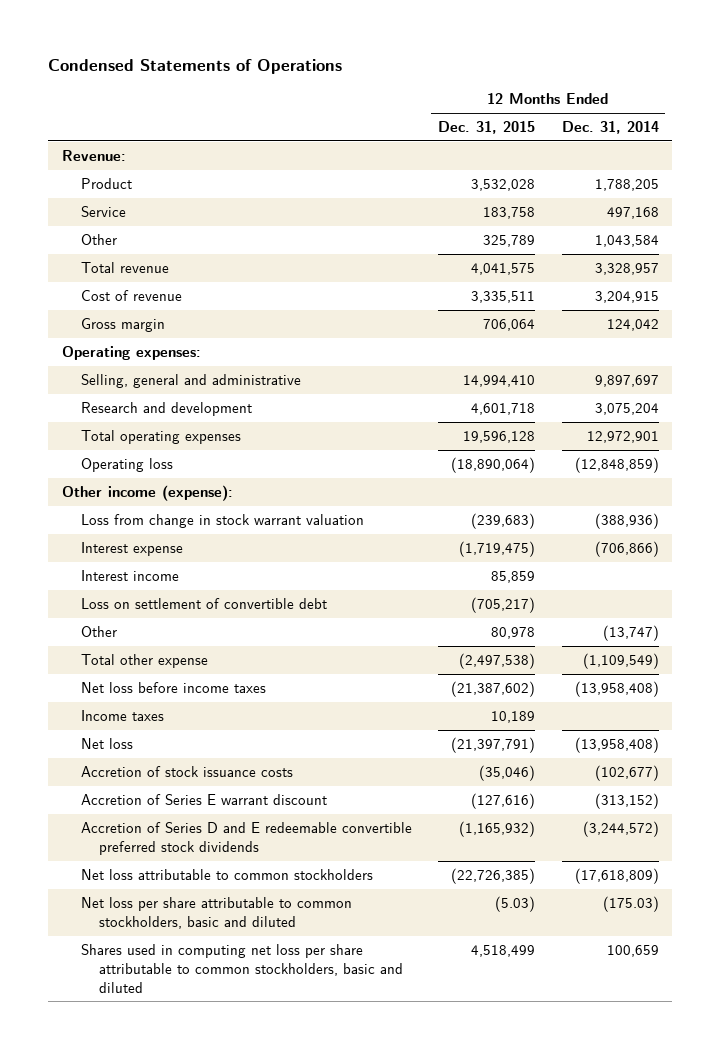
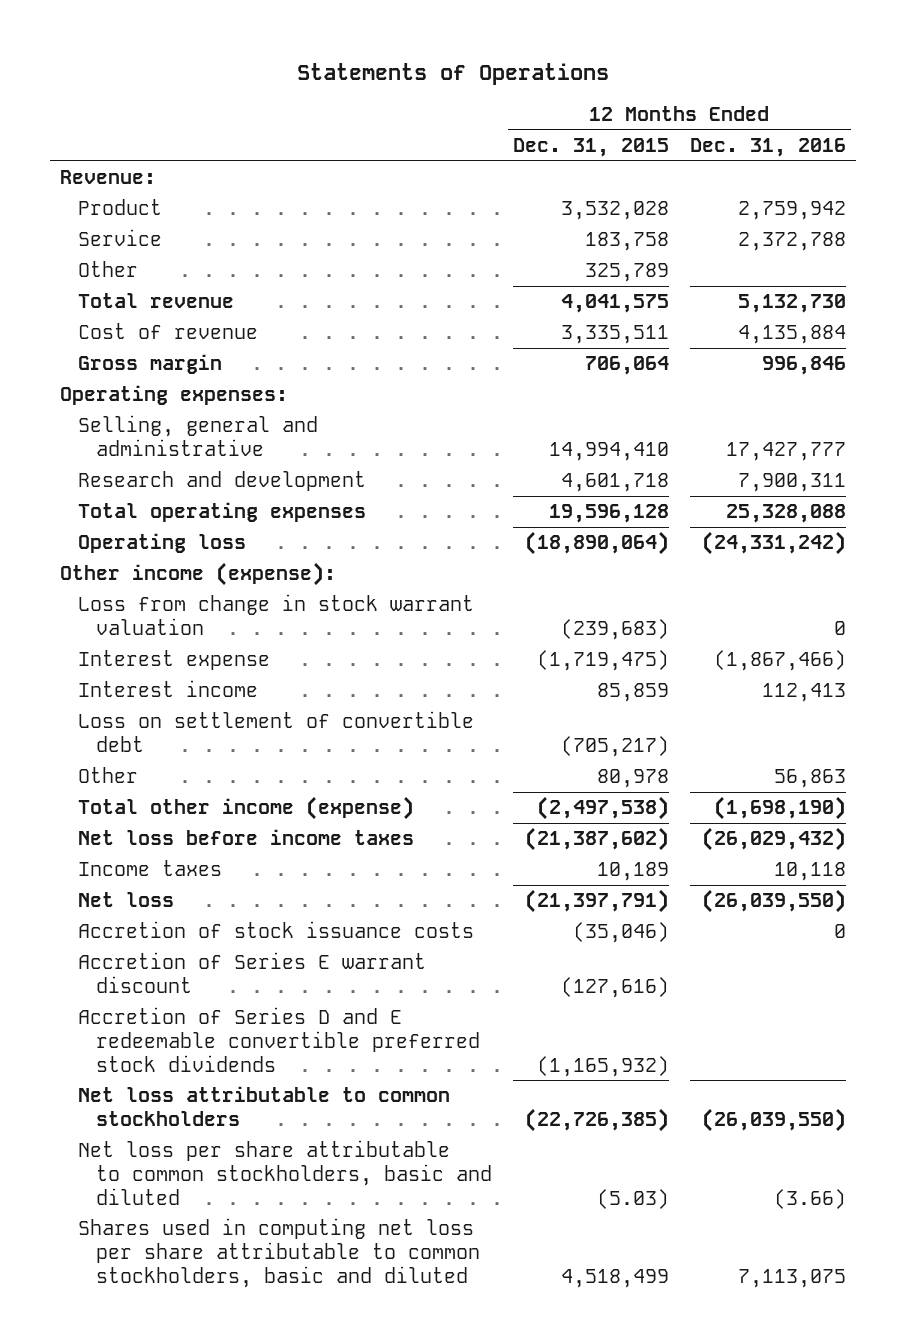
[48,58,343,74] Condensed Statements of Operations -> [296,62,609,85] Statements of Operations
[561,121,659,135] Dec. 31, 2014 -> none
none -> [689,138,846,158] Dec. 31, 2016
[80,653,208,668] Total other expense -> [78,796,415,821] Total other income (expense)

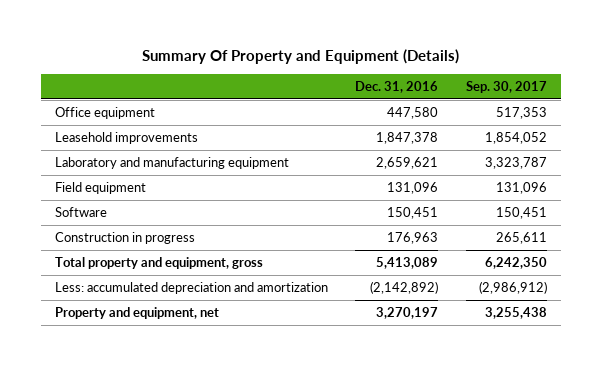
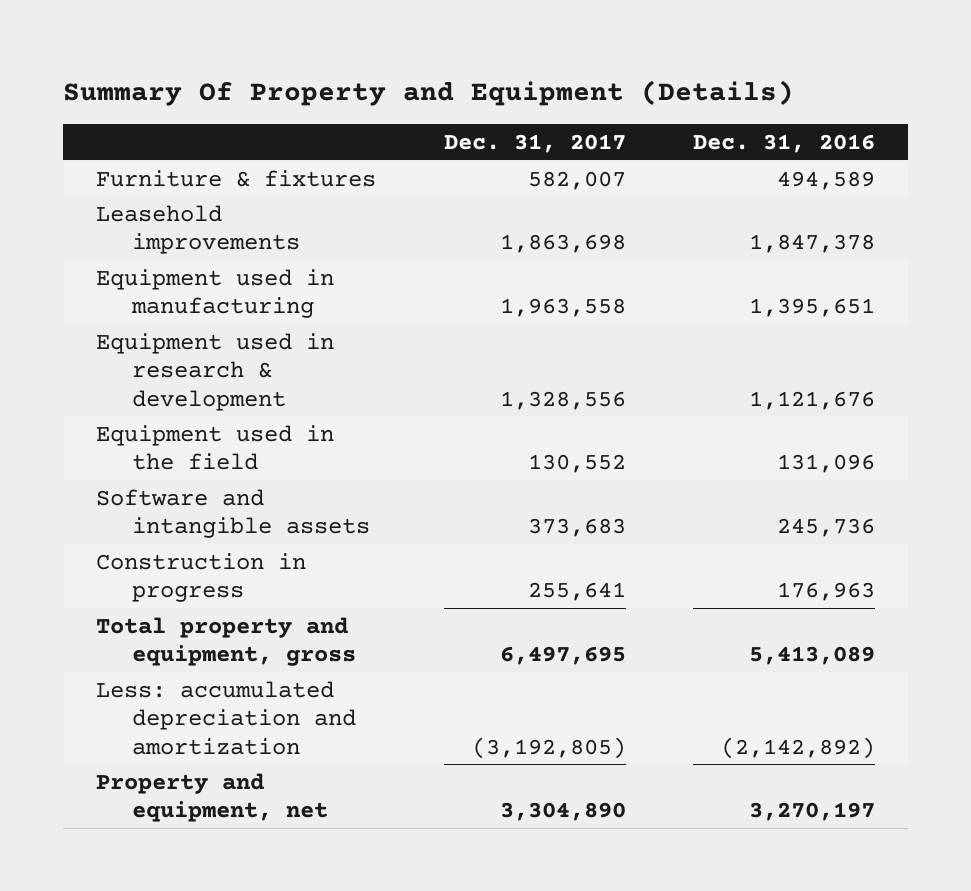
[466,80,548,93] Sep. 30, 2017 -> none
none -> [443,133,626,153] Dec. 31, 2017
[54,107,155,120] Office equipment -> none
none -> [96,169,377,187] Furniture & fixtures
[54,157,289,170] Laboratory and manufacturing equipment -> [96,268,335,319] Equipment used in manufacturing
[376,157,439,170] 2,659,621 -> [748,298,875,318] 1,395,651
none -> [96,332,335,411] Equipment used in research & development
[54,182,146,195] Field equipment -> [96,424,335,471] Equipment used in the field
[54,207,107,218] Software -> [96,488,370,539] Software and intangible assets
[387,207,439,220] 150,451 -> [776,518,875,538] 245,736

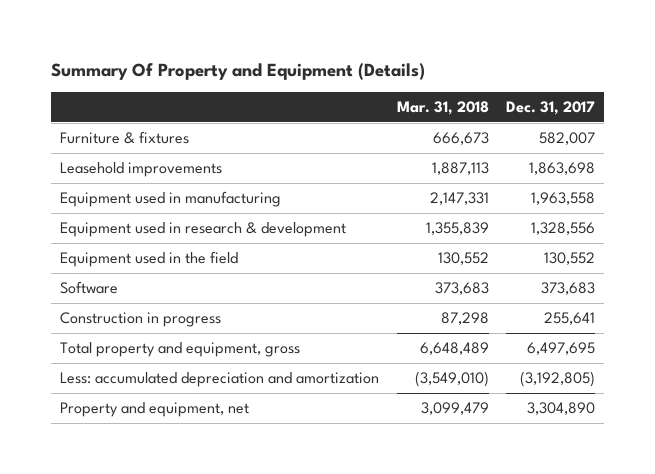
[692,133,875,153] Dec. 31, 2016 -> none
none -> [396,101,489,116] Mar. 31, 2018
[96,488,370,539] Software and intangible assets -> [60,281,119,295] Software

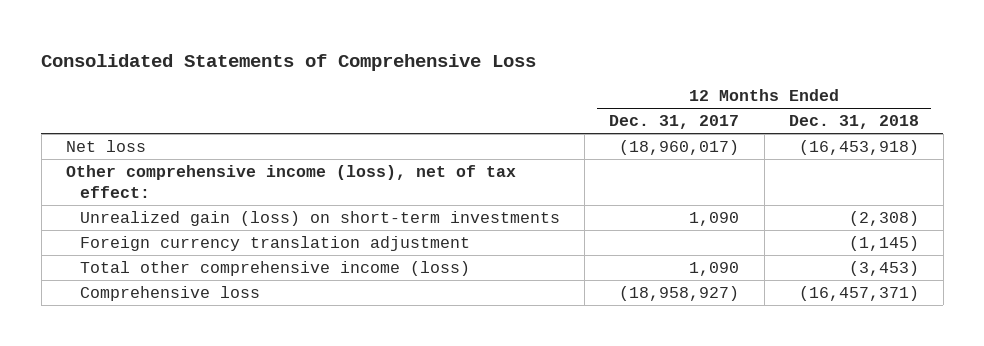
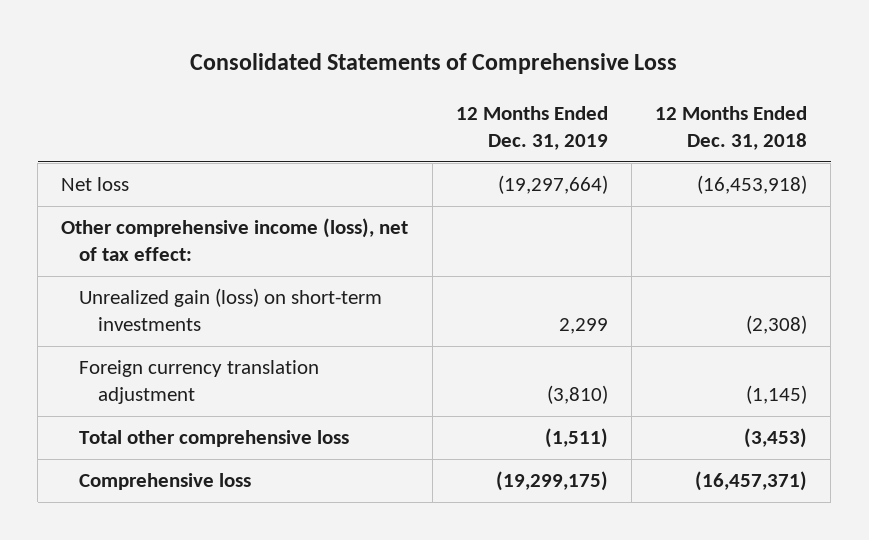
[609,114,740,129] Dec. 31, 2017 -> none
none -> [455,105,608,150] 12 Months Ended Dec. 31, 2019
[80,260,471,276] Total other comprehensive income (loss) -> [79,430,350,448] Total other comprehensive loss

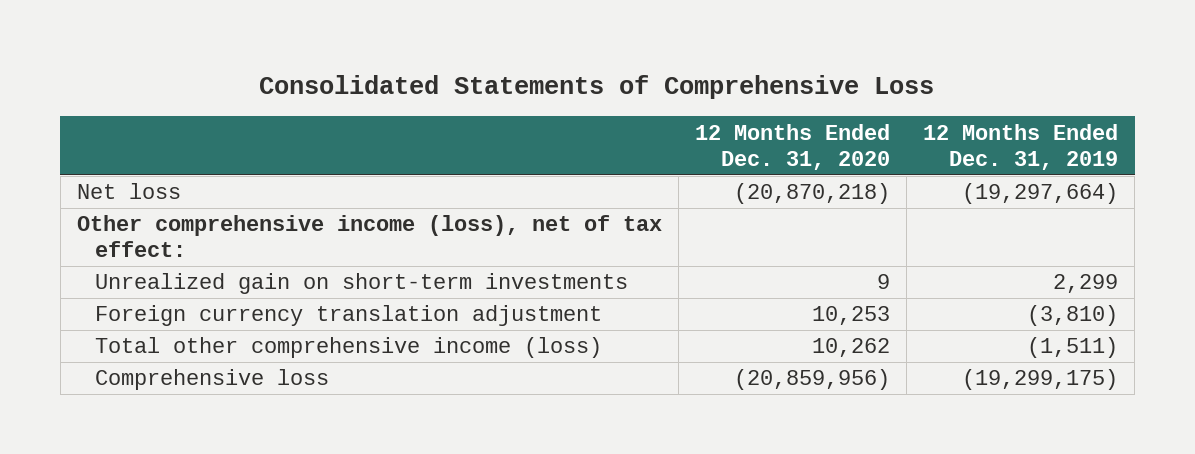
[655,105,808,150] 12 Months Ended Dec. 31, 2018 -> none
none -> [694,123,890,170] 12 Months Ended Dec. 31, 2020
[79,288,383,332] Unrealized gain (loss) on short-term investments -> [95,273,629,295] Unrealized gain on short-term investments
[79,430,350,448] Total other comprehensive loss -> [95,337,603,359] Total other comprehensive income (loss)

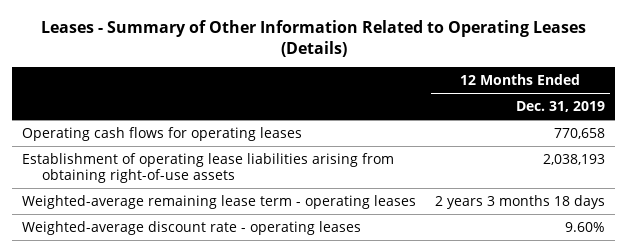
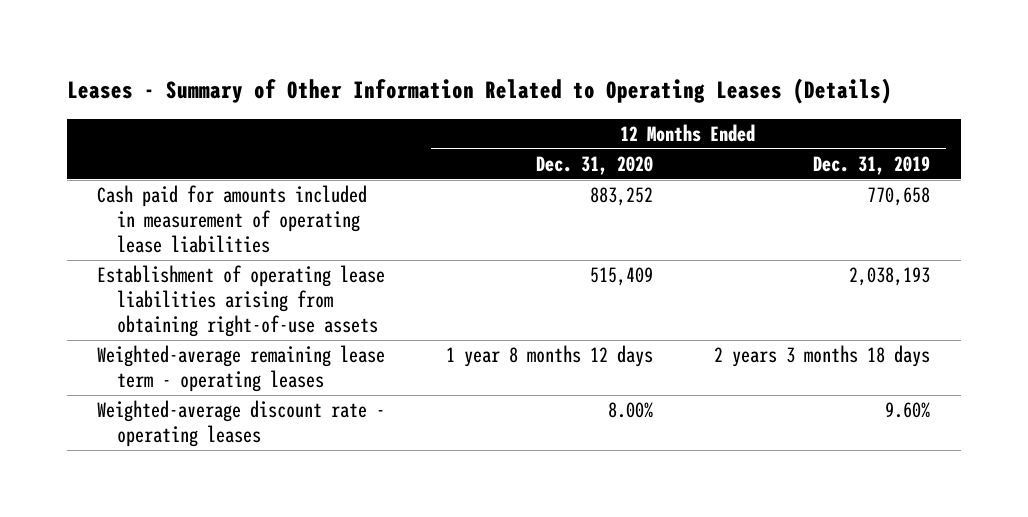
none -> [536,156,654,176] Dec. 31, 2020
[21,126,302,141] Operating cash flows for operating leases -> [97,185,368,254] Cash paid for amounts included in measurement of operating lease liabilities

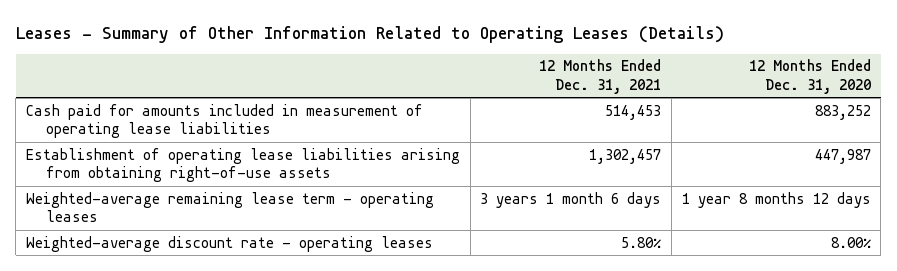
[813,156,931,176] Dec. 31, 2019 -> none
none -> [539,59,662,94] 12 Months Ended Dec. 31, 2021
[590,267,654,287] 515,409 -> [814,148,871,164] 447,987

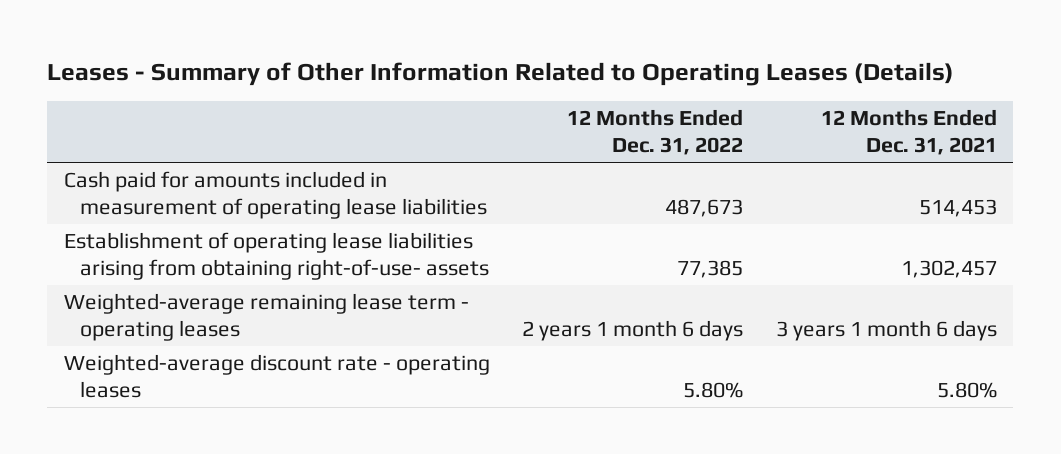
[748,59,871,94] 12 Months Ended Dec. 31, 2020 -> none
none -> [567,109,744,156] 12 Months Ended Dec. 31, 2022
[26,147,461,183] Establishment of operating lease liabilities arising from obtaining right-of-use assets -> [63,231,490,280] Establishment of operating lease liabilities arising from obtaining right-of-use- assets

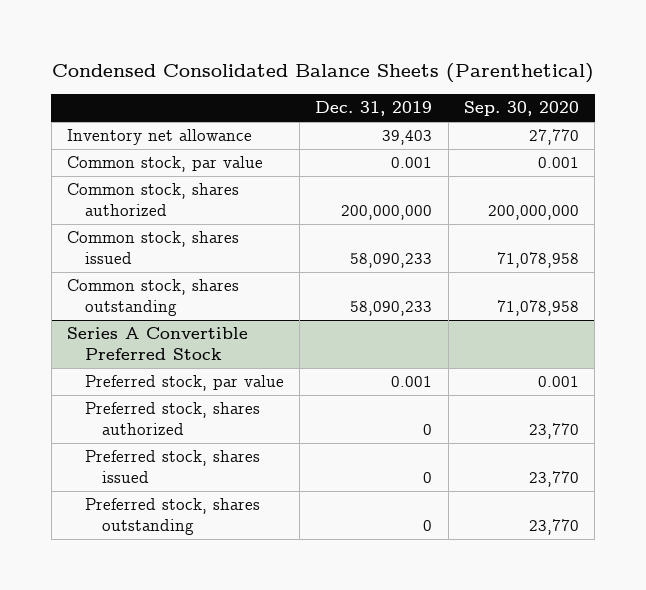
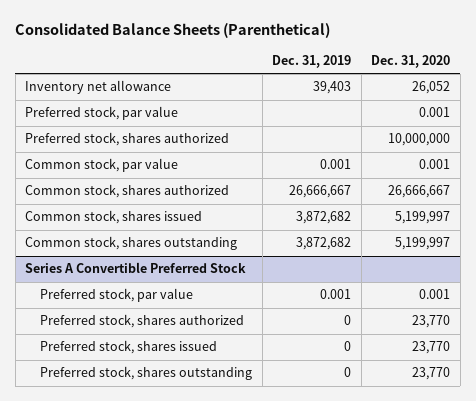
[52,63,595,84] Condensed Consolidated Balance Sheets (Parenthetical) -> [15,22,331,38] Consolidated Balance Sheets (Parenthetical)
[464,101,580,117] Sep. 30, 2020 -> none
none -> [371,54,451,68] Dec. 31, 2020
none -> [25,106,179,121] Preferred stock, par value
none -> [25,132,230,147] Preferred stock, shares authorized
[341,204,433,220] 200,000,000 -> [289,185,352,199] 26,666,667
[350,252,433,268] 58,090,233 -> [296,211,352,225] 3,872,682
[350,300,433,316] 58,090,233 -> [296,237,352,251] 3,872,682

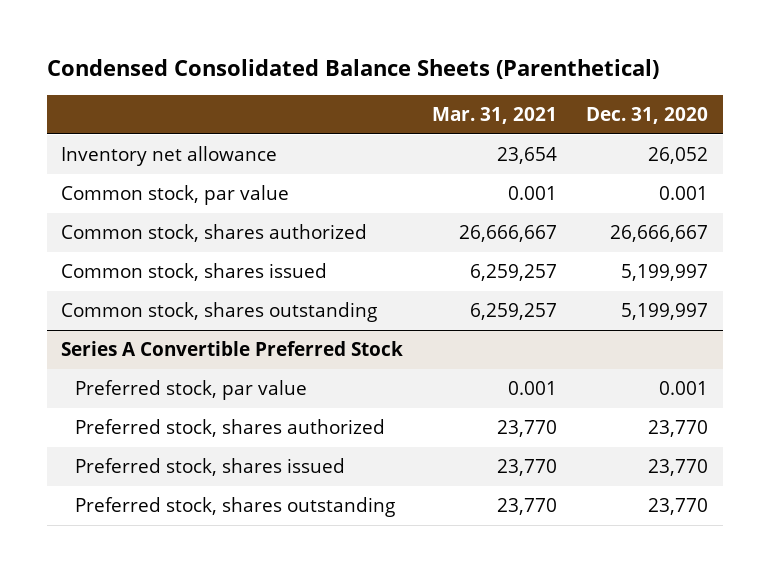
[15,22,331,38] Consolidated Balance Sheets (Parenthetical) -> [46,59,659,80] Condensed Consolidated Balance Sheets (Parenthetical)
[272,54,352,68] Dec. 31, 2019 -> none
none -> [432,107,558,125] Mar. 31, 2021
[25,106,179,121] Preferred stock, par value -> none
[25,132,230,147] Preferred stock, shares authorized -> none

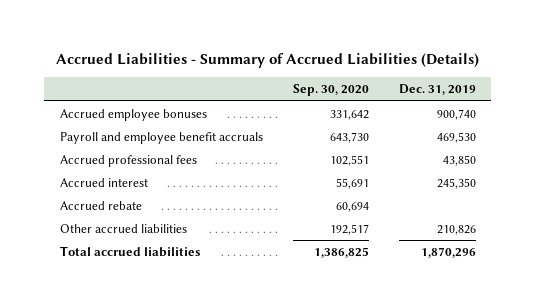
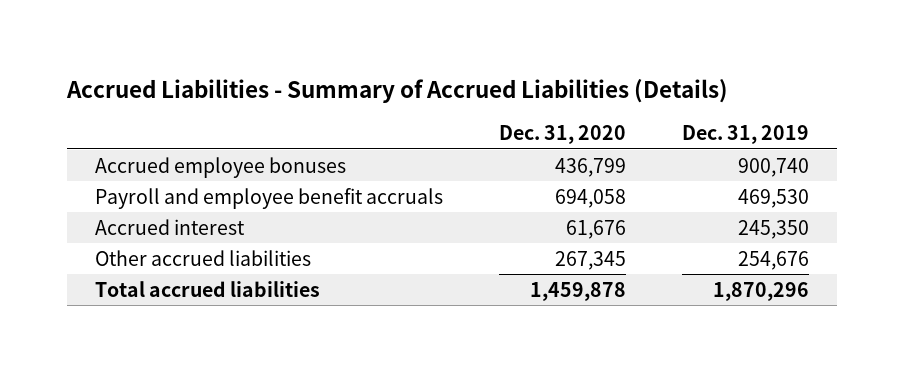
[292,84,369,97] Sep. 30, 2020 -> none
none -> [499,125,627,145] Dec. 31, 2020
[59,154,197,167] Accrued professional fees -> none
[59,200,142,210] Accrued rebate -> none
[436,224,476,235] 210,826 -> [738,250,810,270] 254,676

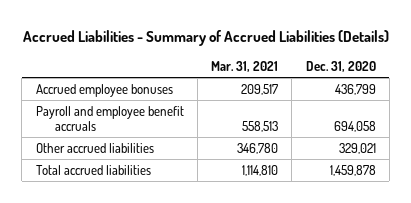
[682,125,810,145] Dec. 31, 2019 -> none
none -> [211,61,279,73] Mar. 31, 2021
[95,218,246,235] Accrued interest -> none
[555,250,627,270] 267,345 -> [338,142,376,154] 329,021

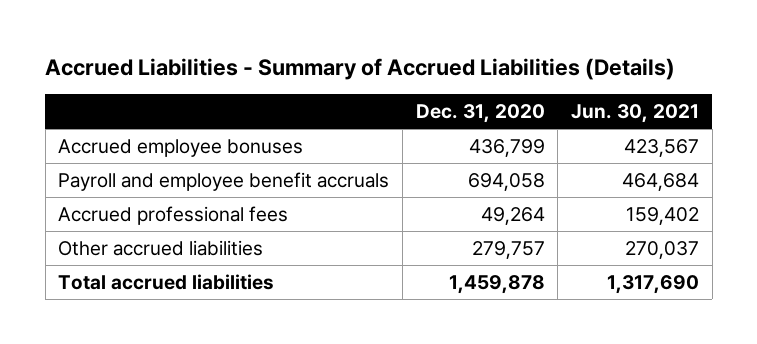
[211,61,279,73] Mar. 31, 2021 -> none
none -> [570,104,699,124] Jun. 30, 2021
none -> [58,205,289,225] Accrued professional fees
[338,142,376,154] 329,021 -> [471,240,545,259] 279,757

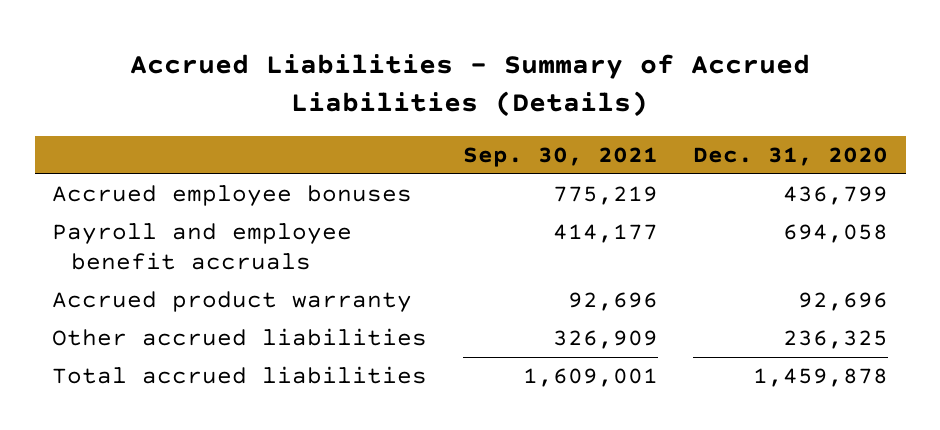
[570,104,699,124] Jun. 30, 2021 -> none
none -> [462,147,658,168] Sep. 30, 2021
[58,205,289,225] Accrued professional fees -> none
none -> [52,291,413,313] Accrued product warranty
[471,240,545,259] 279,757 -> [783,330,889,350] 236,325

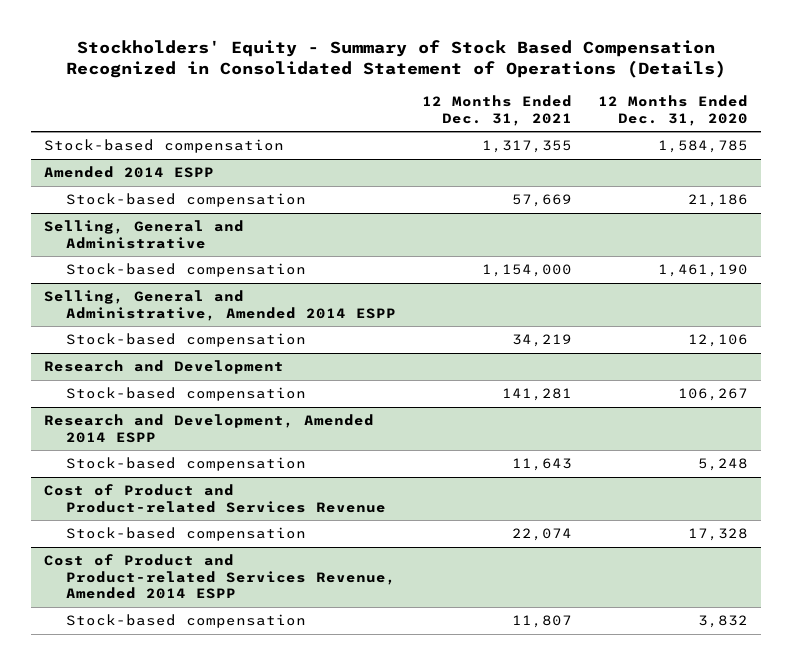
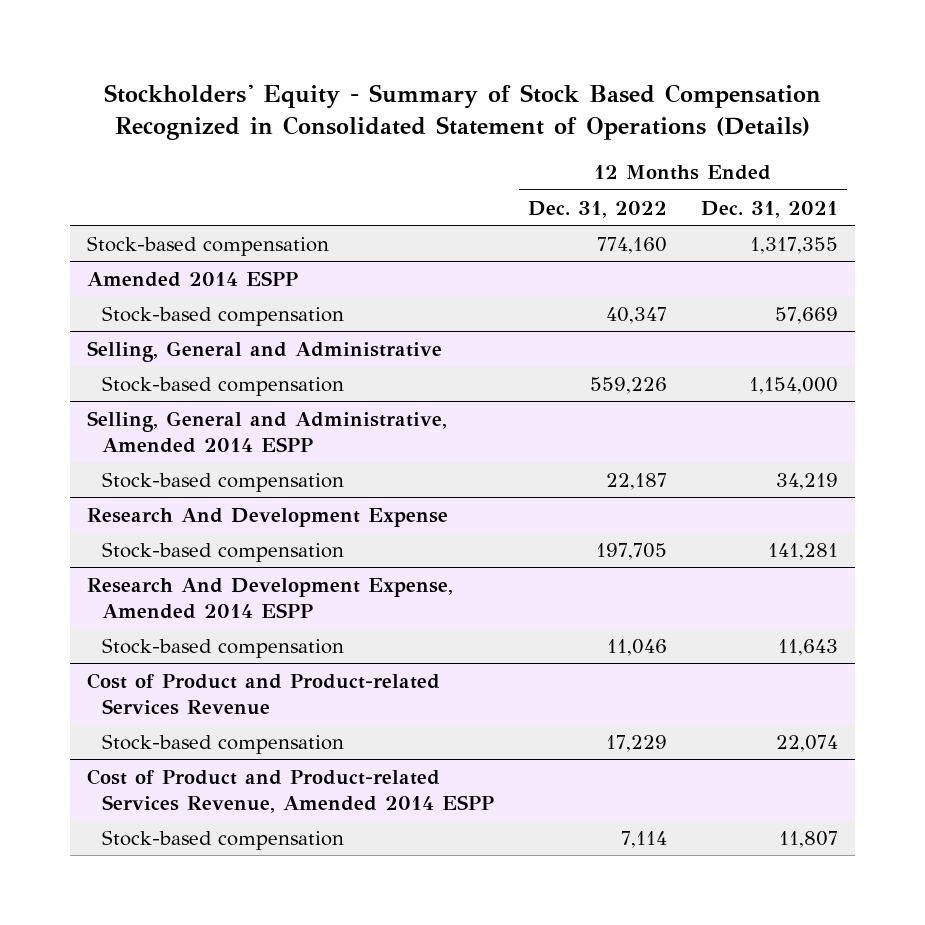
[597,95,748,126] 12 Months Ended Dec. 31, 2020 -> none
none -> [527,200,667,218] Dec. 31, 2022
[44,360,285,375] Research and Development -> [87,507,449,527] Research And Development Expense
[44,414,375,443] Research and Development, Amended 2014 ESPP -> [87,577,454,619] Research And Development Expense, Amended 2014 ESPP

